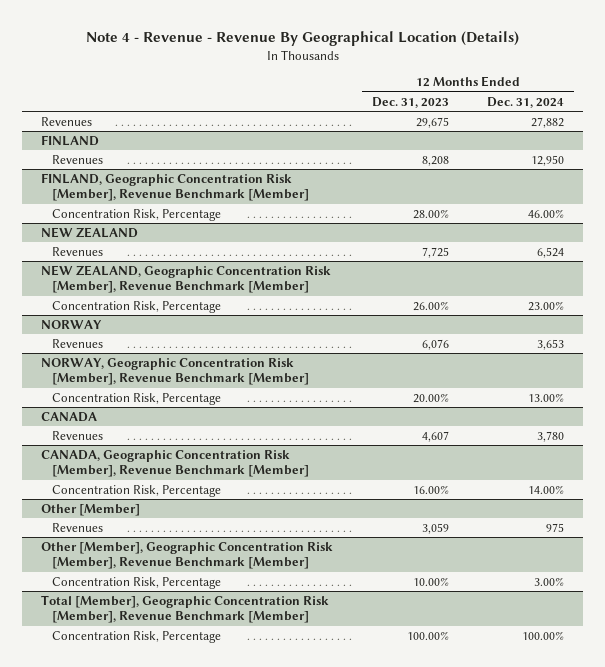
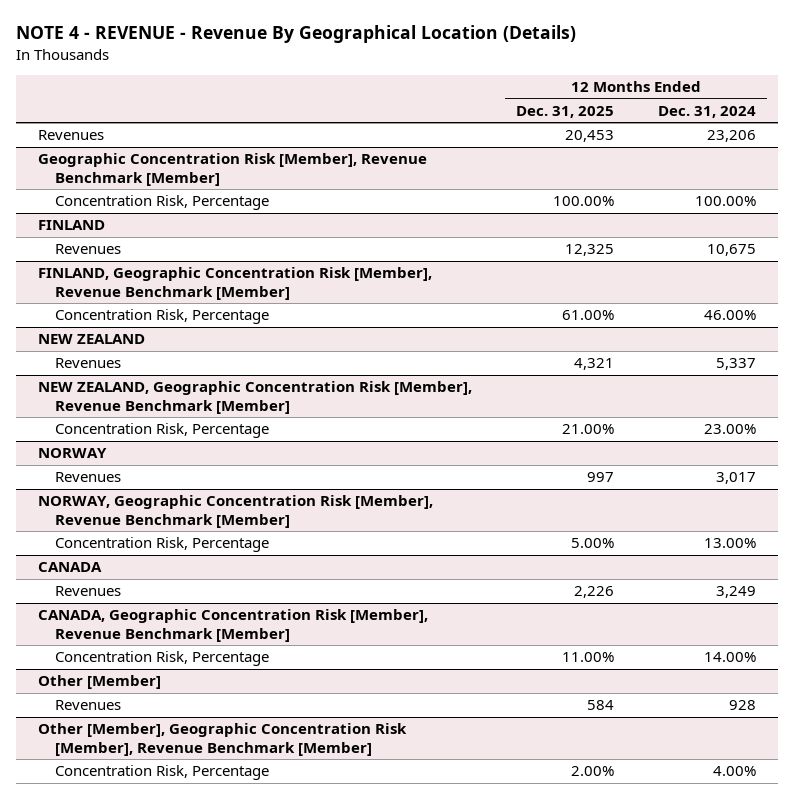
[85,30,519,46] Note 4 - Revenue - Revenue By Geographical Location (Details) -> [15,25,576,44] NOTE 4 - REVENUE - Revenue By Geographical Location (Details)
[371,96,449,108] Dec. 31, 2023 -> none
none -> [515,105,614,118] Dec. 31, 2025
[531,116,565,128] 27,882 -> [707,130,757,143] 23,206
none -> [37,153,427,186] Geographic Concentration Risk [Member], Revenue Benchmark [Member]
none -> [55,195,270,211] Concentration Risk, Percentage
[531,154,565,166] 12,950 -> [707,244,757,257] 10,675
[537,246,565,258] 6,524 -> [716,358,757,371] 5,337
[537,338,565,350] 3,653 -> [716,472,757,485] 3,017
[537,430,565,442] 3,780 -> [716,586,757,599] 3,249
[546,522,565,532] 975 -> [729,700,757,711] 928
[41,594,330,624] Total [Member], Geographic Concentration Risk [Member], Revenue Benchmark [Member] -> none
[51,630,221,643] Concentration Risk, Percentage -> none
[534,576,565,586] 3.00% -> [713,766,757,777] 4.00%

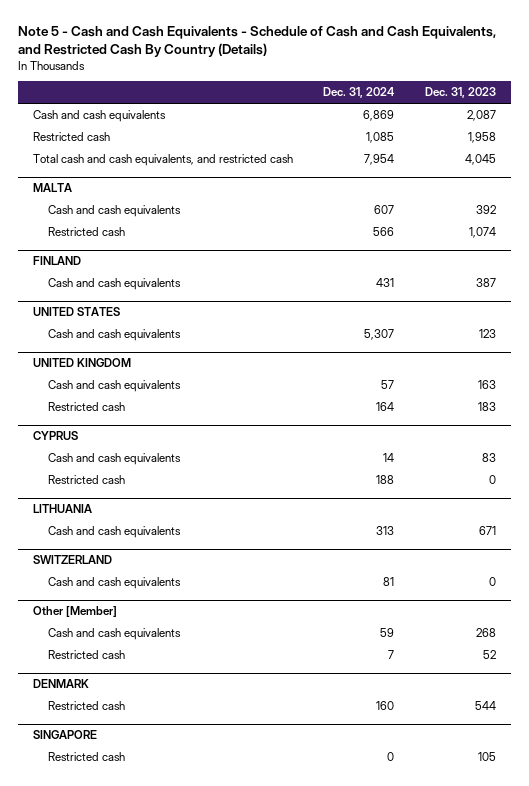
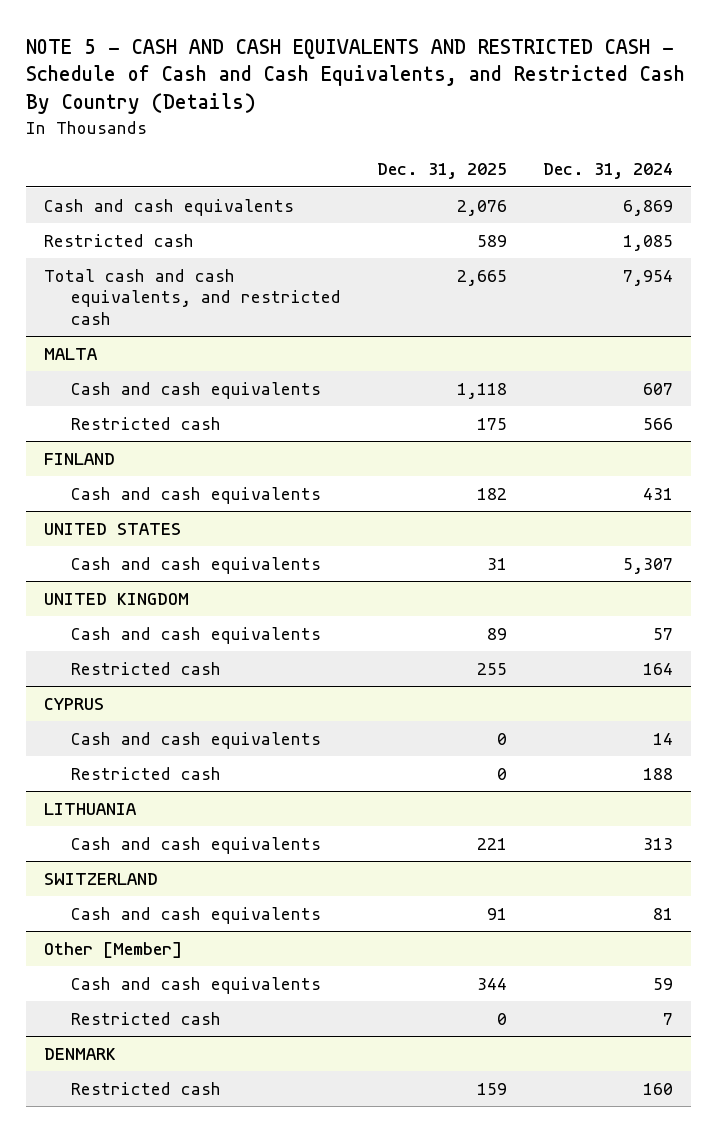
[18,26,497,58] Note 5 - Cash and Cash Equivalents - Schedule of Cash and Cash Equivalents, and Restricted Cash By Country (Details) -> [25,38,685,115] NOTE 5 - CASH AND CASH EQUIVALENTS AND RESTRICTED CASH - Schedule of Cash and Cash Equivalents, and Restricted Cash By Country (Details)
[424,87,496,99] Dec. 31, 2023 -> none
none -> [377,163,508,180] Dec. 31, 2025
[33,730,98,740] SINGAPORE -> none
[48,752,126,762] Restricted cash -> none

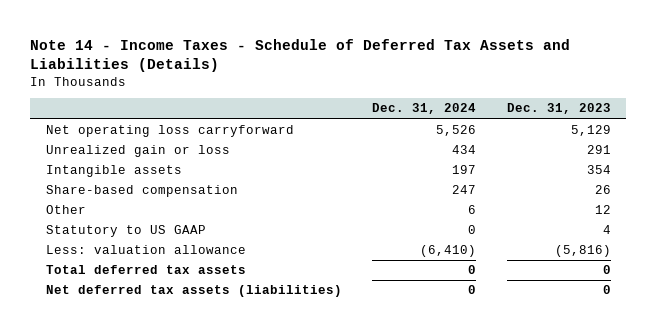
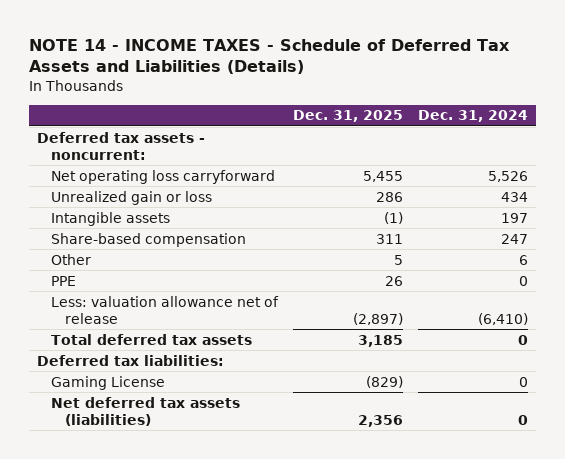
[30,38,571,73] Note 14 - Income Taxes - Schedule of Deferred Tax Assets and Liabilities (Details) -> [29,38,511,75] NOTE 14 - INCOME TAXES - Schedule of Deferred Tax Assets and Liabilities (Details)
[506,103,611,115] Dec. 31, 2023 -> none
none -> [293,110,404,123] Dec. 31, 2025
none -> [36,131,205,160] Deferred tax assets - noncurrent:
[45,225,206,238] Statutory to US GAAP -> none
none -> [51,275,77,286] PPE
[45,245,246,255] Less: valuation allowance -> [51,295,280,324] Less: valuation allowance net of release
none -> [36,354,224,366] Deferred tax liabilities:
none -> [51,375,166,390] Gaming License

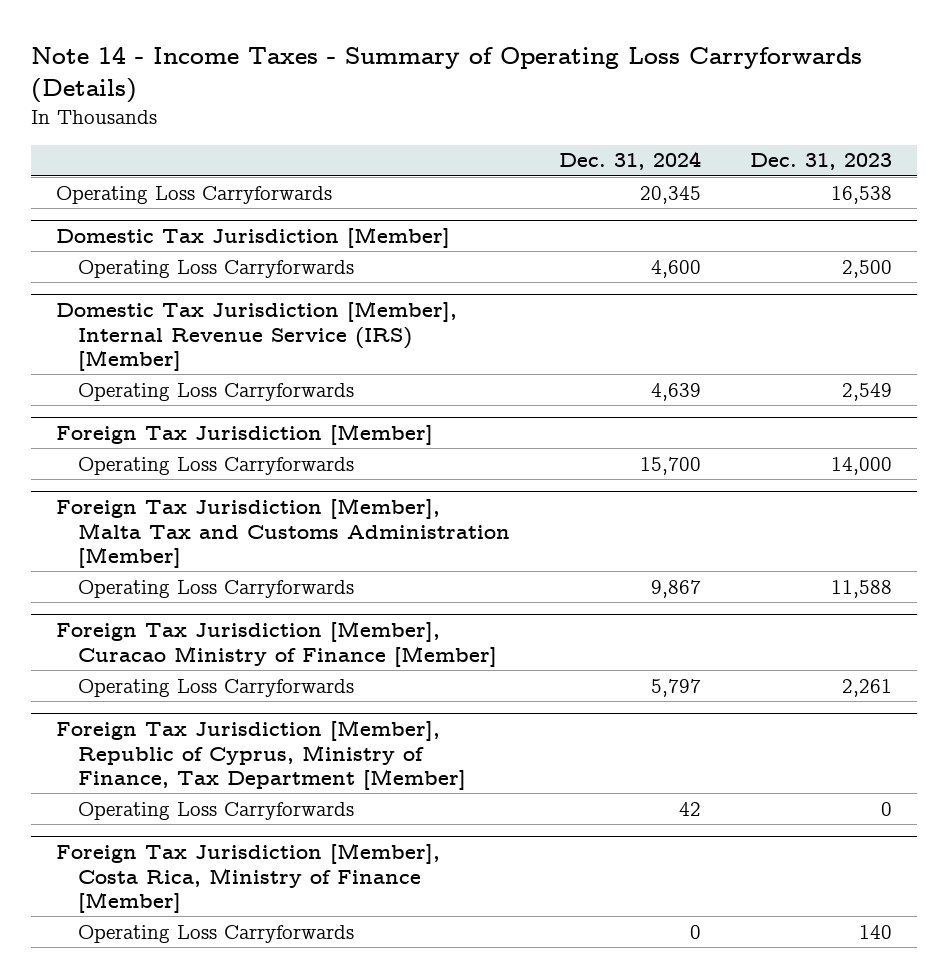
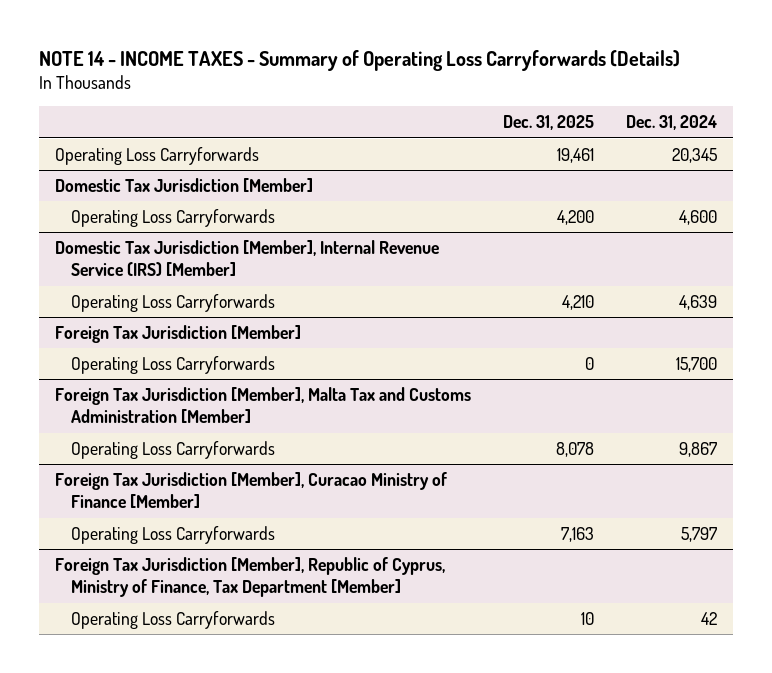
[31,45,863,103] Note 14 - Income Taxes - Summary of Operating Loss Carryforwards (Details) -> [38,49,680,71] NOTE 14 - INCOME TAXES - Summary of Operating Loss Carryforwards (Details)
[750,153,893,171] Dec. 31, 2023 -> none
none -> [502,115,594,131] Dec. 31, 2025
[55,842,440,914] Foreign Tax Jurisdiction [Member], Costa Rica, Ministry of Finance [Member] -> none
[77,924,354,943] Operating Loss Carryforwards -> none

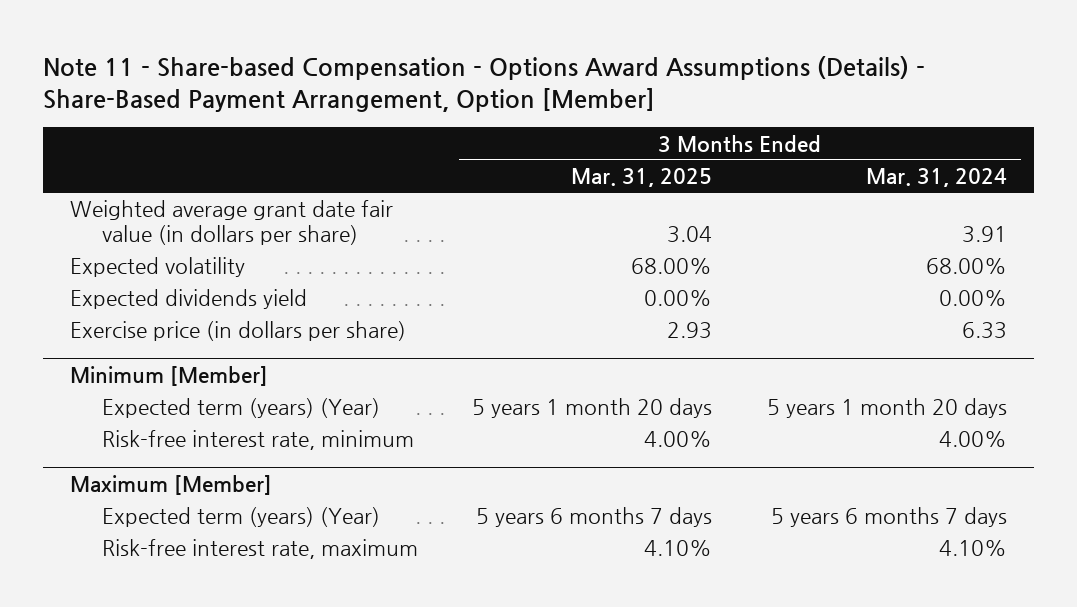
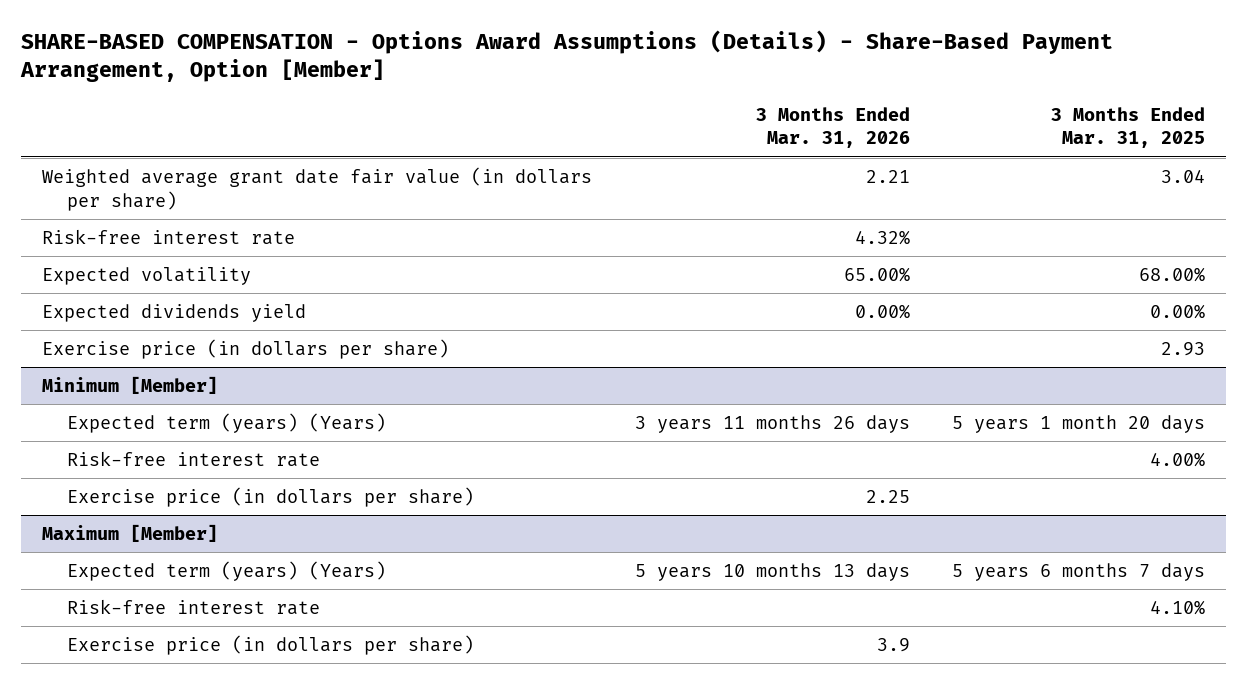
[42,55,925,112] Note 11 - Share-based Compensation - Options Award Assumptions (Details) - Share-Based Payment Arrangement, Option [Member] -> [19,30,1113,83] SHARE-BASED COMPENSATION - Options Award Assumptions (Details) - Share-Based Payment Arrangement, Option [Member]
[865,168,1007,188] Mar. 31, 2024 -> none
none -> [755,106,910,149] 3 Months Ended Mar. 31, 2026
none -> [42,229,296,246] Risk-free interest rate
[101,398,380,419] Expected term (years) (Year) -> [66,413,386,434] Expected term (years) (Years)
[101,430,414,451] Risk-free interest rate, minimum -> [66,451,320,468] Risk-free interest rate
none -> [66,487,474,508] Exercise price (in dollars per share)
[101,507,380,528] Expected term (years) (Year) -> [66,561,386,582] Expected term (years) (Years)
[101,539,418,560] Risk-free interest rate, maximum -> [66,599,320,616] Risk-free interest rate
none -> [66,635,474,656] Exercise price (in dollars per share)

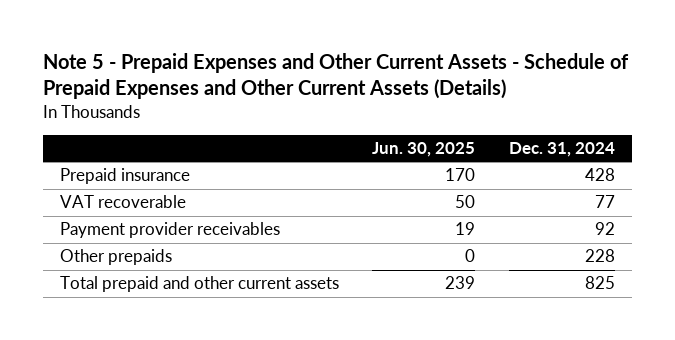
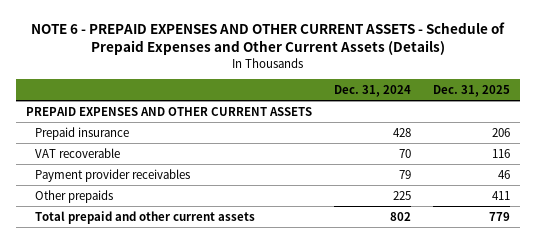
[42,53,629,100] Note 5 - Prepaid Expenses and Other Current Assets - Schedule of Prepaid Expenses and Other Current Assets (Details) -> [30,21,505,55] NOTE 6 - PREPAID EXPENSES AND OTHER CURRENT ASSETS - Schedule of Prepaid Expenses and Other Current Assets (Details)
[372,142,476,158] Jun. 30, 2025 -> none
none -> [432,85,510,98] Dec. 31, 2025
none -> [26,106,313,116] PREPAID EXPENSES AND OTHER CURRENT ASSETS
[595,195,616,209] 77 -> [398,148,411,158] 70
[595,222,616,236] 92 -> [398,169,411,179] 79
[585,249,616,263] 228 -> [392,190,411,200] 225
[585,276,616,290] 825 -> [389,211,411,221] 802

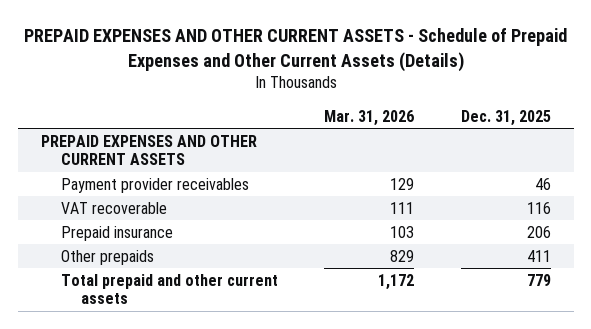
[30,21,505,55] NOTE 6 - PREPAID EXPENSES AND OTHER CURRENT ASSETS - Schedule of Prepaid Expenses and Other Current Assets (Details) -> [23,28,567,72] PREPAID EXPENSES AND OTHER CURRENT ASSETS - Schedule of Prepaid Expenses and Other Current Assets (Details)
[333,85,411,98] Dec. 31, 2024 -> none
none -> [324,109,415,126] Mar. 31, 2026
[35,147,121,158] VAT recoverable -> [61,201,168,214] VAT recoverable
[35,126,130,140] Prepaid insurance -> [61,225,174,241] Prepaid insurance

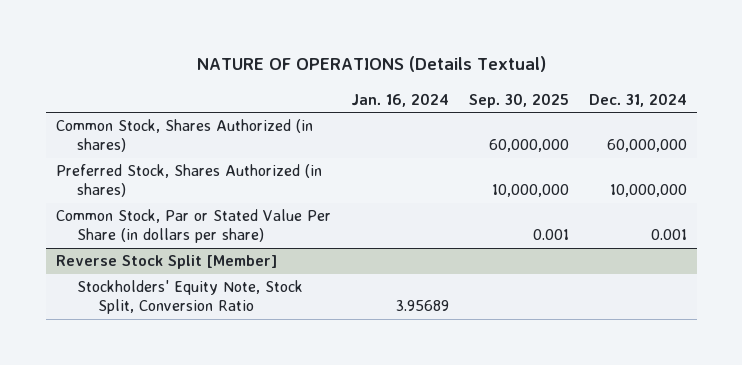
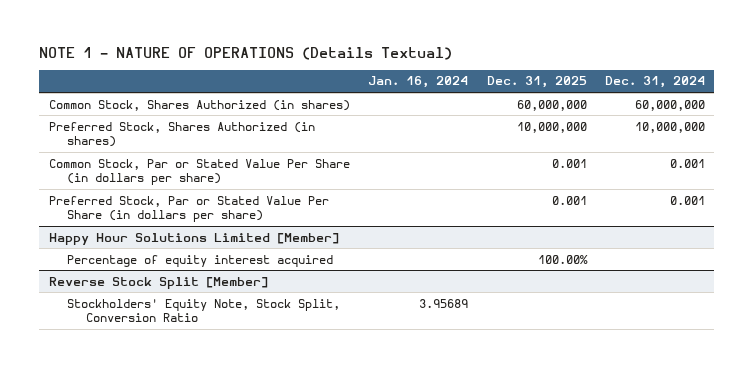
[197,56,547,73] NATURE OF OPERATIONS (Details Textual) -> [39,46,453,60] NOTE 1 - NATURE OF OPERATIONS (Details Textual)
[468,92,569,108] Sep. 30, 2025 -> none
none -> [486,76,587,89] Dec. 31, 2025
none -> [48,195,329,222] Preferred Stock, Par or Stated Value Per Share (in dollars per share)
none -> [48,232,339,245] Happy Hour Solutions Limited [Member]
none -> [67,254,334,267] Percentage of equity interest acquired

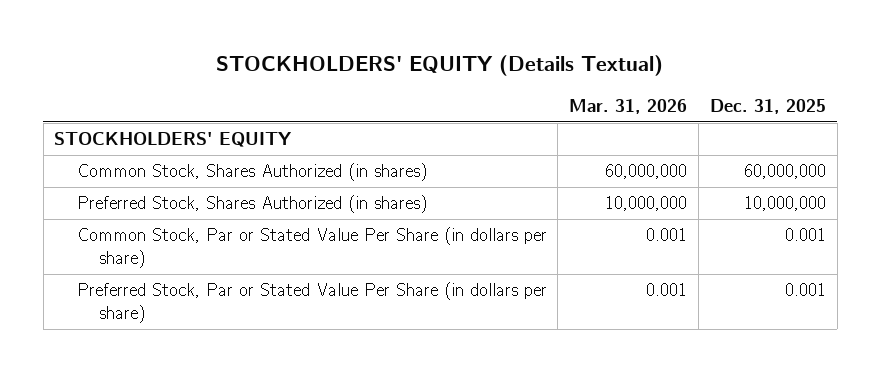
[39,46,453,60] NOTE 1 - NATURE OF OPERATIONS (Details Textual) -> [216,55,664,77] STOCKHOLDERS' EQUITY (Details Textual)
[368,76,469,89] Jan. 16, 2024 -> none
[604,76,705,89] Dec. 31, 2024 -> none
none -> [569,98,688,114] Mar. 31, 2026
none -> [54,132,293,148] STOCKHOLDERS' EQUITY
[48,232,339,245] Happy Hour Solutions Limited [Member] -> none
[67,254,334,267] Percentage of equity interest acquired -> none
[48,276,268,289] Reverse Stock Split [Member] -> none
[67,298,341,322] Stockholders' Equity Note, Stock Split, Conversion Ratio -> none

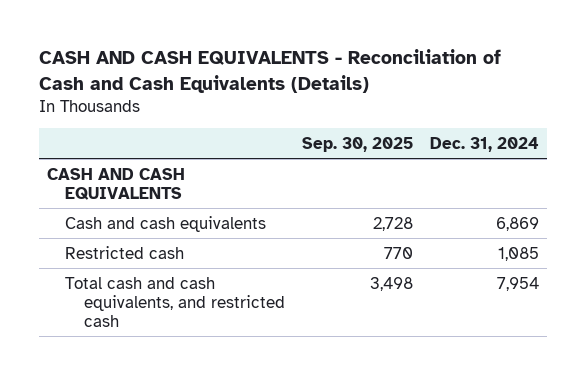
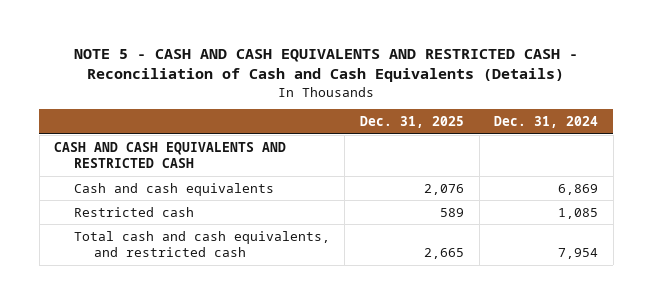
[38,49,501,93] CASH AND CASH EQUIVALENTS - Reconciliation of Cash and Cash Equivalents (Details) -> [74,49,579,83] NOTE 5 - CASH AND CASH EQUIVALENTS AND RESTRICTED CASH - Reconciliation of Cash and Cash Equivalents (Details)
[301,136,413,152] Sep. 30, 2025 -> none
none -> [360,116,465,129] Dec. 31, 2025
[47,167,186,200] CASH AND CASH EQUIVALENTS -> [54,141,287,169] CASH AND CASH EQUIVALENTS AND RESTRICTED CASH

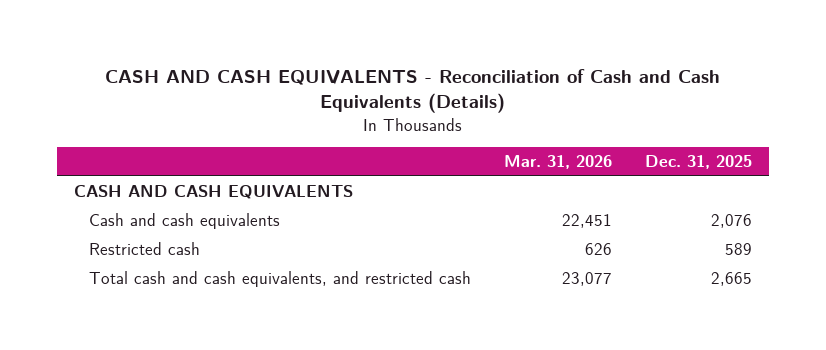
[74,49,579,83] NOTE 5 - CASH AND CASH EQUIVALENTS AND RESTRICTED CASH - Reconciliation of Cash and Cash Equivalents (Details) -> [104,68,720,114] CASH AND CASH EQUIVALENTS - Reconciliation of Cash and Cash Equivalents (Details)
[494,116,599,129] Dec. 31, 2024 -> none
none -> [504,155,613,170] Mar. 31, 2026
[54,141,287,169] CASH AND CASH EQUIVALENTS AND RESTRICTED CASH -> [73,185,353,200] CASH AND CASH EQUIVALENTS

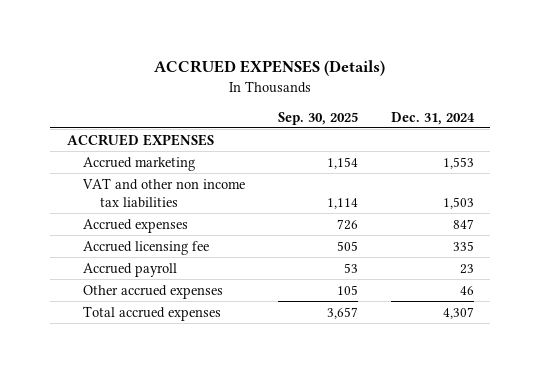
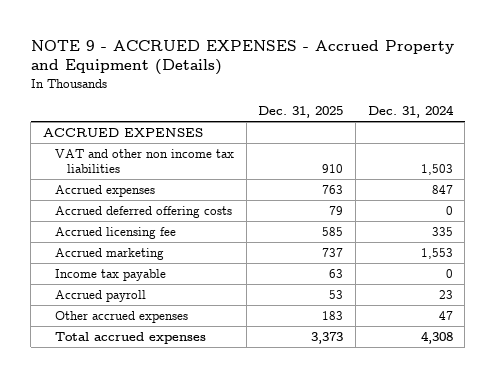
[154,60,386,77] ACCRUED EXPENSES (Details) -> [30,39,454,76] NOTE 9 - ACCRUED EXPENSES - Accrued Property and Equipment (Details)
[277,111,358,125] Sep. 30, 2025 -> none
none -> [258,106,344,119] Dec. 31, 2025
none -> [55,205,233,218] Accrued deferred offering costs
[83,156,196,171] Accrued marketing -> [55,247,165,260] Accrued marketing
none -> [55,268,167,281] Income tax payable
[459,285,474,295] 46 -> [438,310,453,320] 47
[442,306,474,319] 4,307 -> [420,330,453,344] 4,308

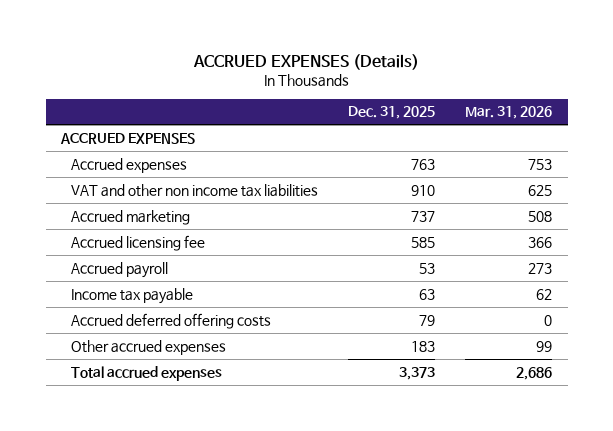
[30,39,454,76] NOTE 9 - ACCRUED EXPENSES - Accrued Property and Equipment (Details) -> [192,53,419,70] ACCRUED EXPENSES (Details)
[367,105,454,119] Dec. 31, 2024 -> none
none -> [465,106,553,120] Mar. 31, 2026
[55,148,235,173] VAT and other non income tax liabilities -> [70,183,318,197] VAT and other non income tax liabilities
[55,226,177,239] Accrued licensing fee -> [70,234,205,251] Accrued licensing fee
[55,268,167,281] Income tax payable -> [70,287,193,304] Income tax payable
[55,205,233,218] Accrued deferred offering costs -> [70,312,271,329] Accrued deferred offering costs

